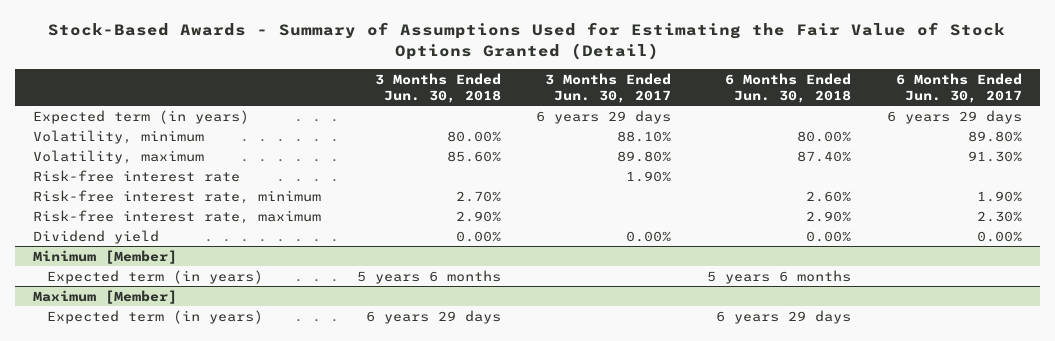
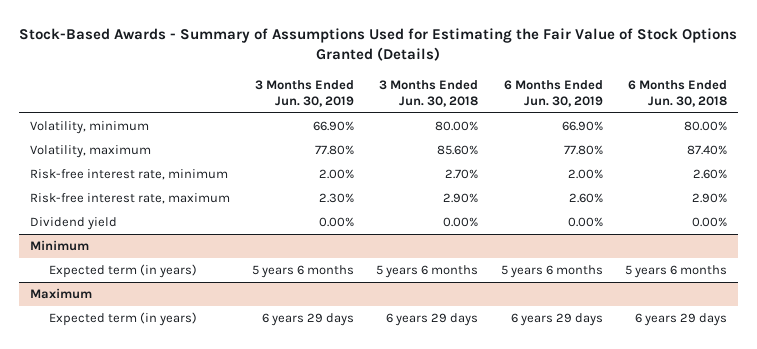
[48,22,1006,60] Stock-Based Awards - Summary of Assumptions Used for Estimating the Fair Value of Stock Options Granted (Detail) -> [19,27,738,62] Stock-Based Awards - Summary of Assumptions Used for Estimating the Fair Value of Stock Options Granted (Details)
[545,72,672,103] 3 Months Ended Jun. 30, 2017 -> none
[895,72,1022,103] 6 Months Ended Jun. 30, 2017 -> none
none -> [255,79,355,107] 3 Months Ended Jun. 30, 2019
none -> [503,79,603,107] 6 Months Ended Jun. 30, 2019
[32,109,249,124] Expected term (in years) -> none
[32,169,240,182] Risk-free interest rate -> none
[32,249,177,264] Minimum [Member] -> [29,240,89,252] Minimum
[32,289,177,304] Maximum [Member] -> [29,288,92,300] Maximum

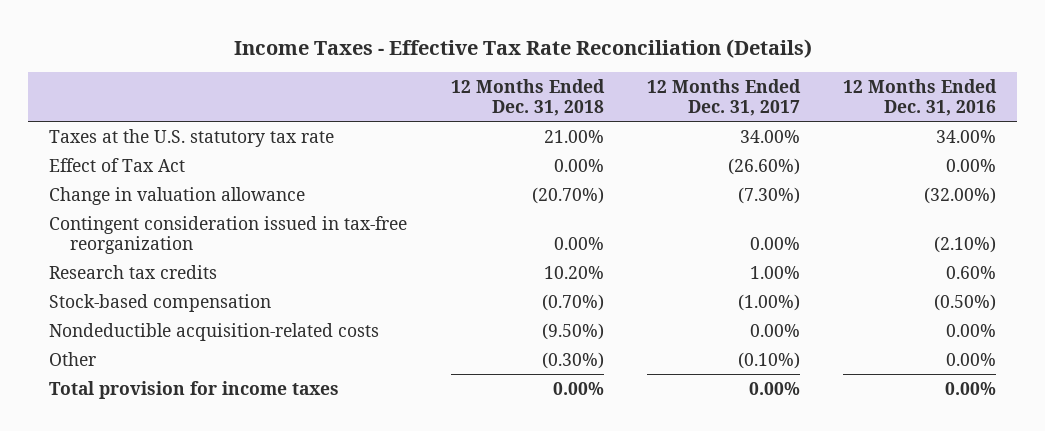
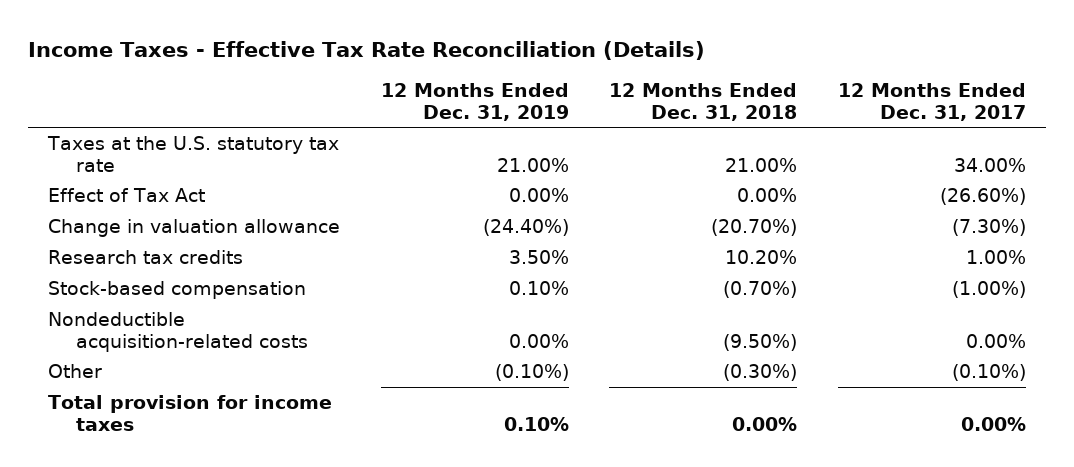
[842,78,997,117] 12 Months Ended Dec. 31, 2016 -> none
none -> [380,83,569,121] 12 Months Ended Dec. 31, 2019
[49,215,408,254] Contingent consideration issued in tax-free reorganization -> none

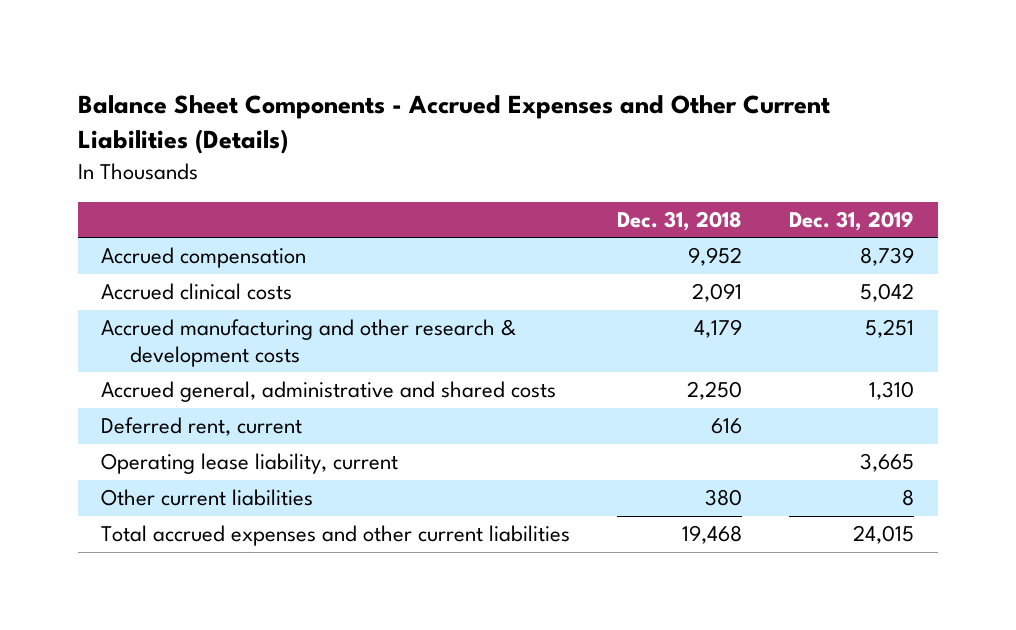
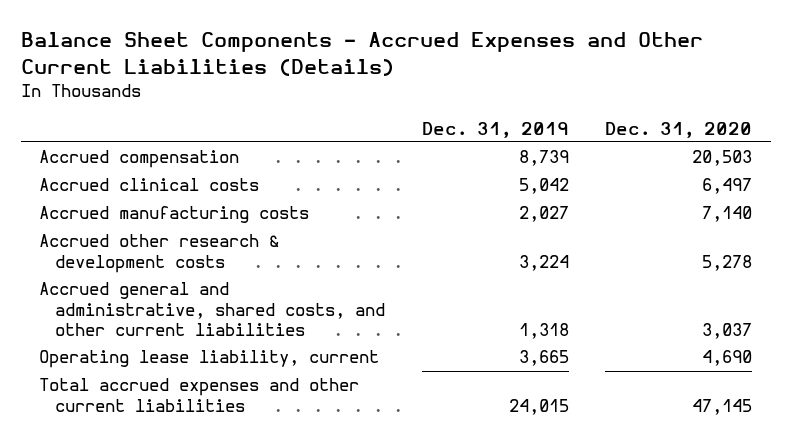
[617,211,743,232] Dec. 31, 2018 -> none
none -> [605,121,753,138] Dec. 31, 2020
[101,417,303,437] Deferred rent, current -> none
none -> [39,206,310,224] Accrued manufacturing costs
[101,319,517,367] Accrued manufacturing and other research & development costs -> [39,234,280,273] Accrued other research & development costs
[865,319,915,339] 5,251 -> [518,254,569,271] 3,224
[101,381,557,403] Accrued general, administrative and shared costs -> [39,282,386,337] Accrued general and administrative, shared costs, and other current liabilities
[869,381,915,401] 1,310 -> [518,323,569,340] 1,318
[101,489,314,507] Other current liabilities -> none

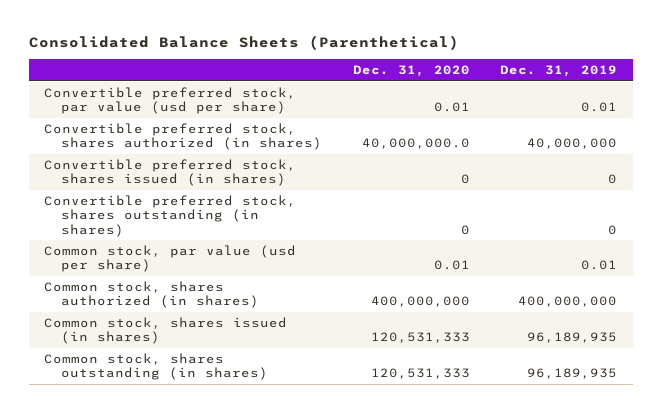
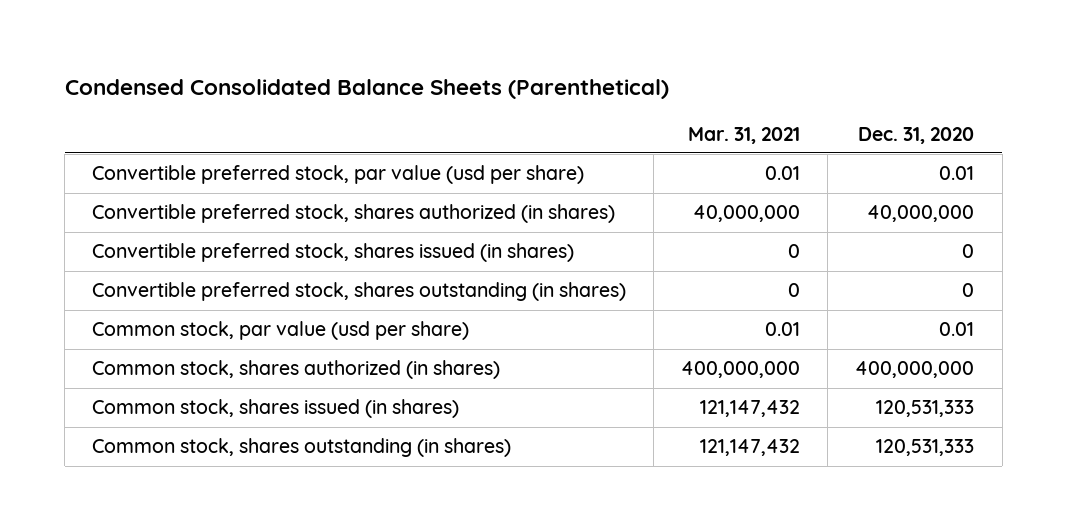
[28,35,459,51] Consolidated Balance Sheets (Parenthetical) -> [64,78,669,99] Condensed Consolidated Balance Sheets (Parenthetical)
[500,64,618,77] Dec. 31, 2019 -> none
none -> [688,126,801,144] Mar. 31, 2021
[361,138,470,150] 40,000,000.0 -> [867,205,975,223] 40,000,000

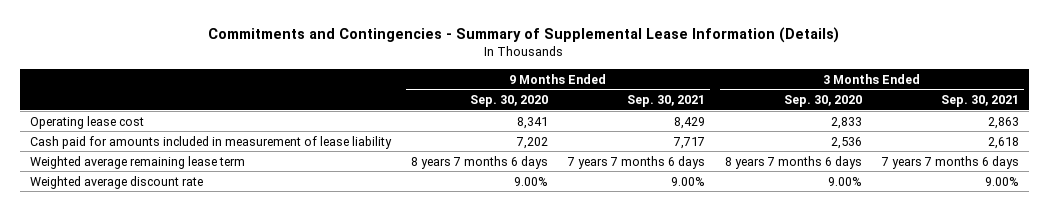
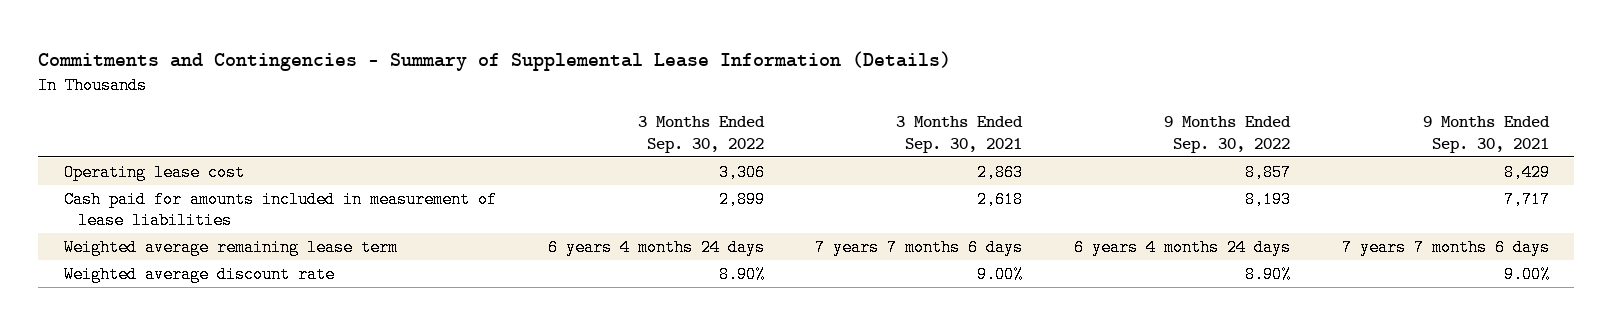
[469,95,548,108] Sep. 30, 2020 -> none
[783,95,862,108] Sep. 30, 2020 -> none
none -> [637,116,765,153] 3 Months Ended Sep. 30, 2022
none -> [1163,116,1291,153] 9 Months Ended Sep. 30, 2022
[29,135,392,149] Cash paid for amounts included in measurement of lease liability -> [64,190,498,230] Cash paid for amounts included in measurement of lease liabilities

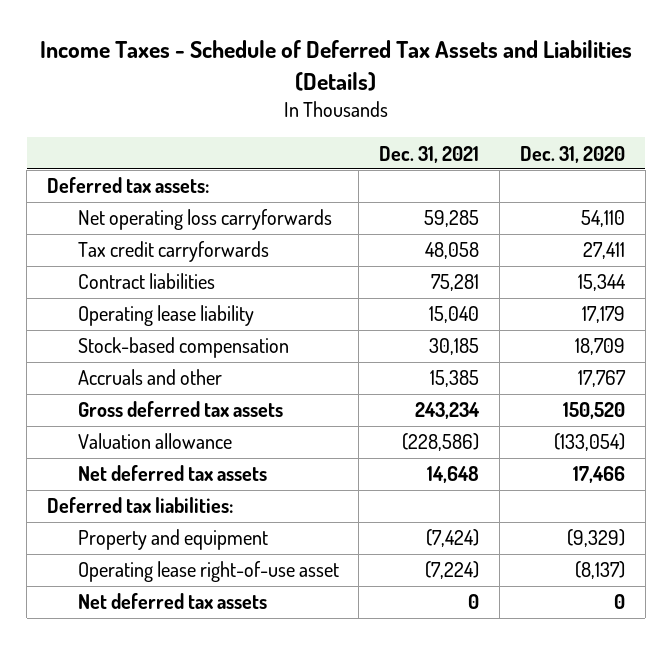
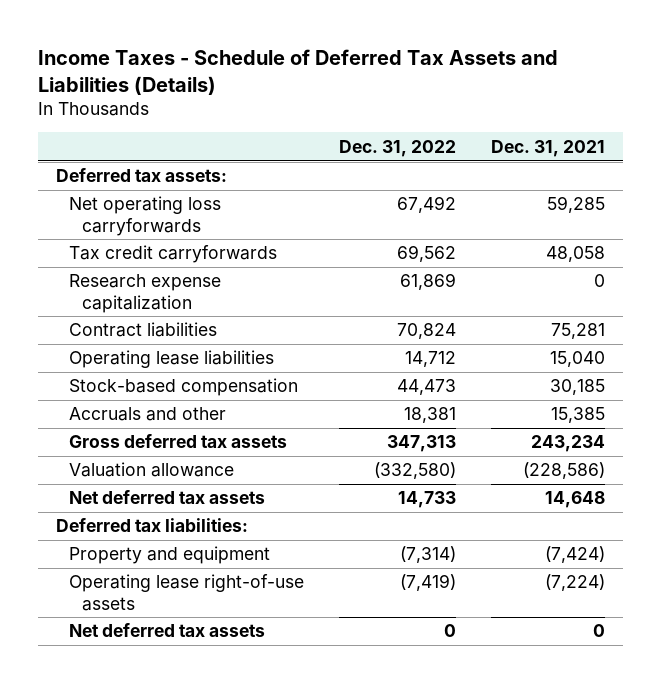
[520,145,626,163] Dec. 31, 2020 -> none
none -> [338,139,456,157] Dec. 31, 2022
none -> [68,274,221,313] Research expense capitalization
[77,305,254,327] Operating lease liability -> [68,350,274,369] Operating lease liabilities
[77,561,339,583] Operating lease right-of-use asset -> [68,574,304,611] Operating lease right-of-use assets

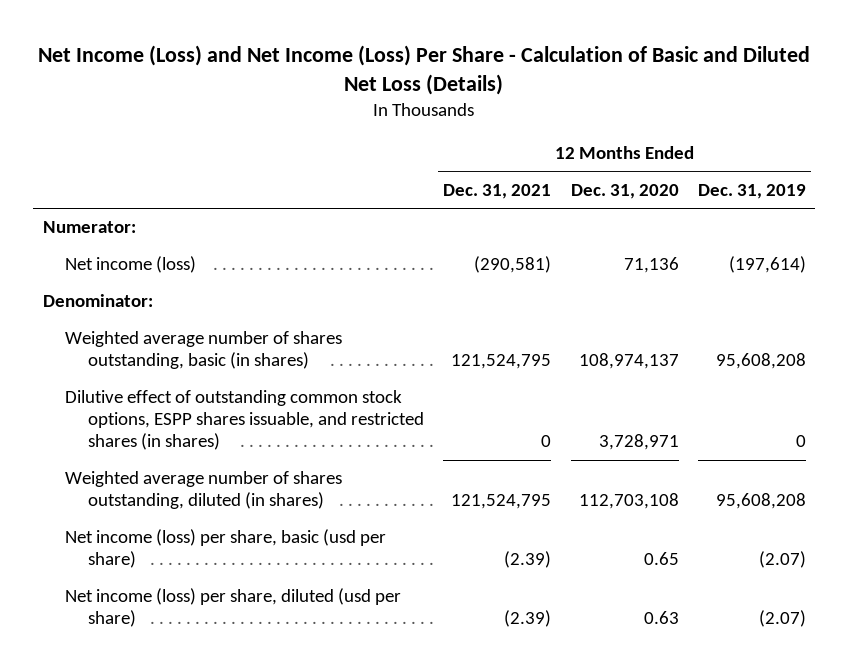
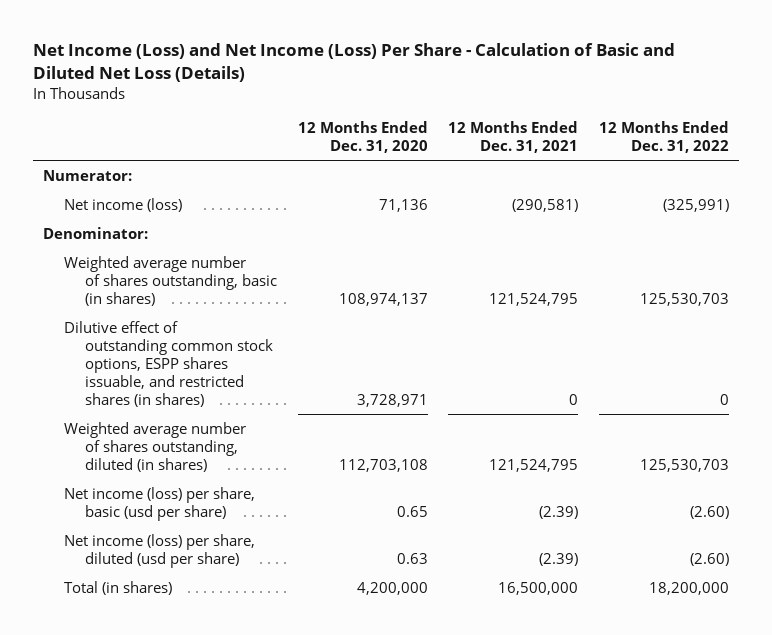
[697,184,806,200] Dec. 31, 2019 -> none
none -> [598,121,729,154] 12 Months Ended Dec. 31, 2022
none -> [64,580,173,595] Total (in shares)

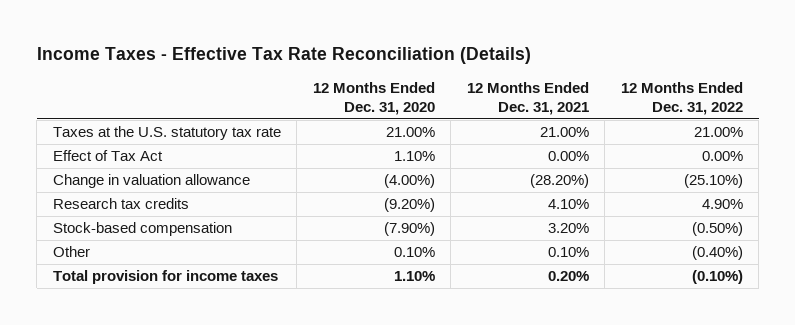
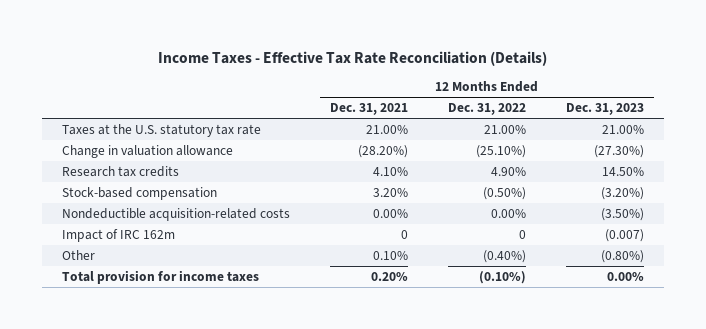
[312,81,435,115] 12 Months Ended Dec. 31, 2020 -> none
none -> [566,103,645,116] Dec. 31, 2023
[52,150,163,162] Effect of Tax Act -> none
none -> [62,207,291,221] Nondeductible acquisition-related costs
none -> [62,228,176,242] Impact of IRC 162m

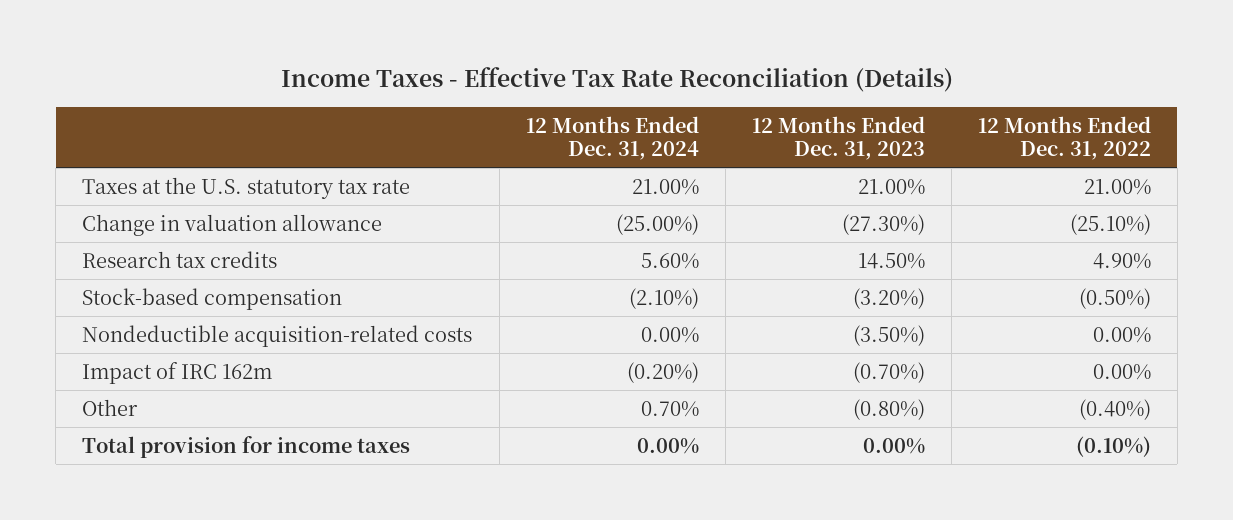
[330,103,409,116] Dec. 31, 2021 -> none
none -> [525,115,699,161] 12 Months Ended Dec. 31, 2024
[519,229,527,239] 0 -> [1092,363,1151,380] 0.00%
[605,228,645,242] (0.007) -> [852,361,925,383] (0.70%)

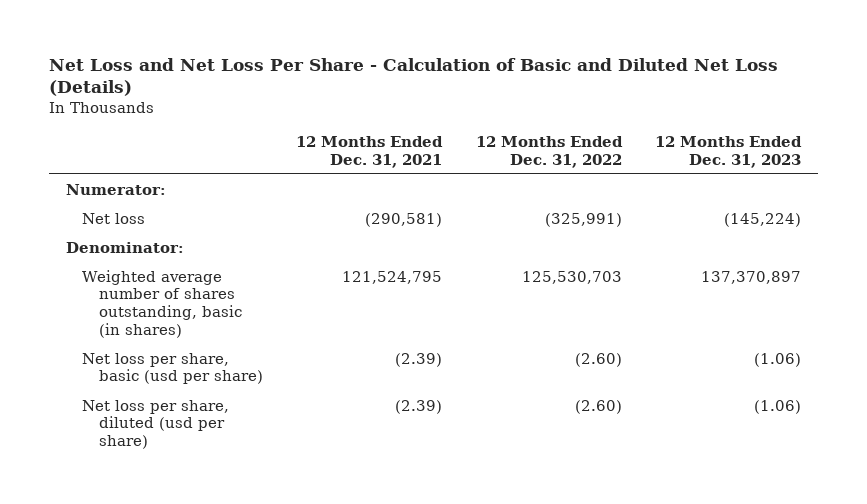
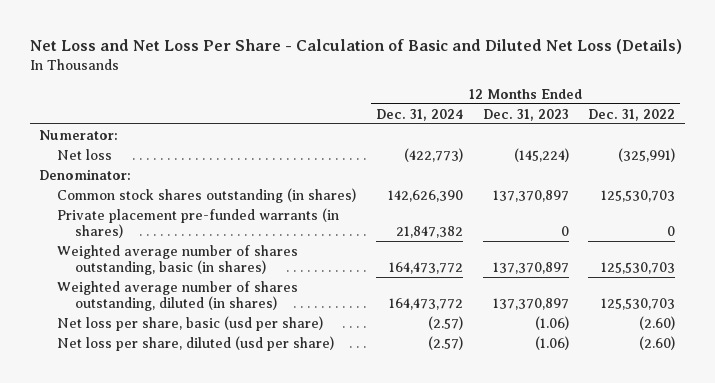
[296,135,444,168] 12 Months Ended Dec. 31, 2021 -> none
none -> [375,108,463,121] Dec. 31, 2024
none -> [57,187,357,203] Common stock shares outstanding (in shares)
none -> [57,207,340,238] Private placement pre-funded warrants (in shares)
none -> [57,280,299,311] Weighted average number of shares outstanding, diluted (in shares)

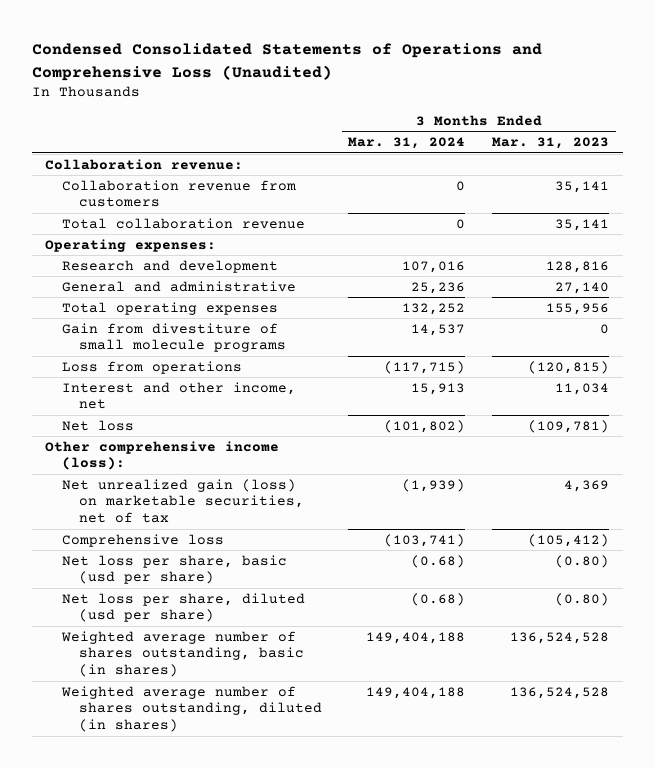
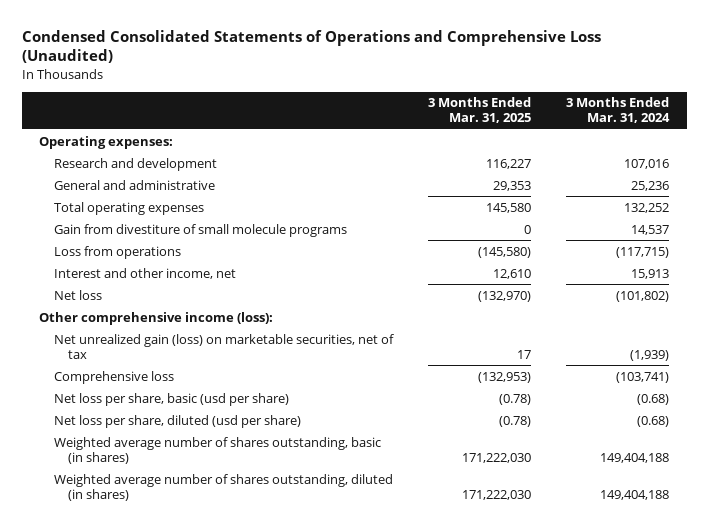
[492,137,610,150] Mar. 31, 2023 -> none
none -> [427,97,531,124] 3 Months Ended Mar. 31, 2025
[45,158,244,170] Collaboration revenue: -> none
[61,179,296,208] Collaboration revenue from customers -> none
[61,217,305,229] Total collaboration revenue -> none

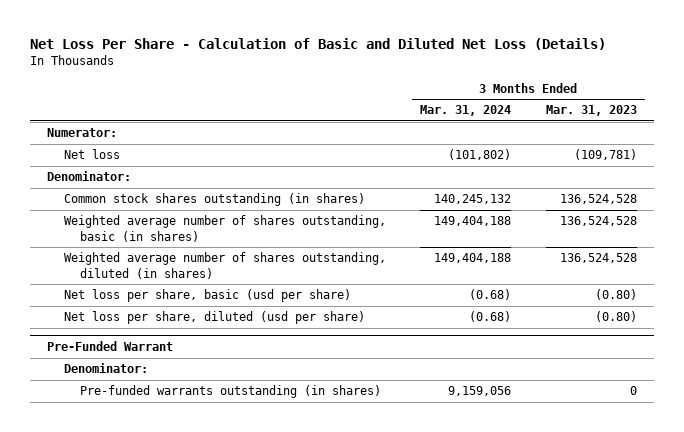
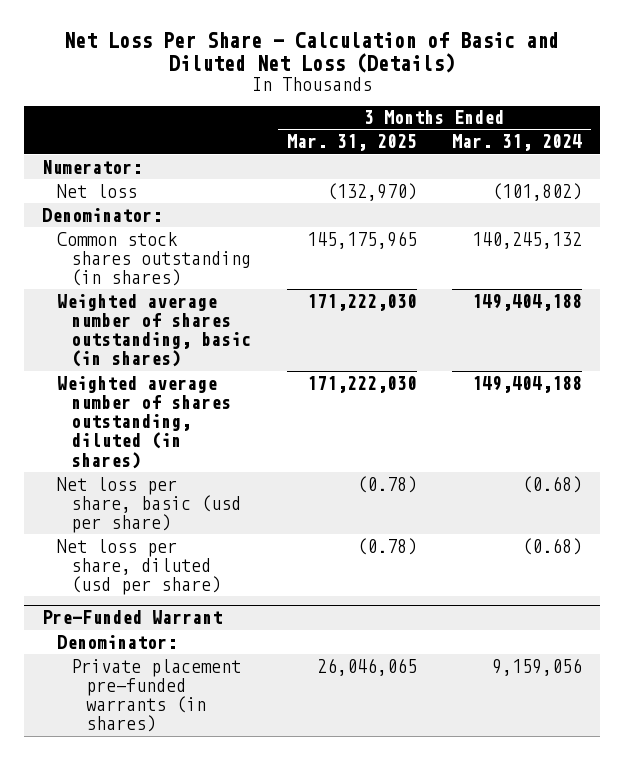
[545,105,637,117] Mar. 31, 2023 -> none
none -> [286,134,417,152] Mar. 31, 2025
[80,385,382,399] Pre-funded warrants outstanding (in shares) -> [71,658,242,733] Private placement pre-funded warrants (in shares)

